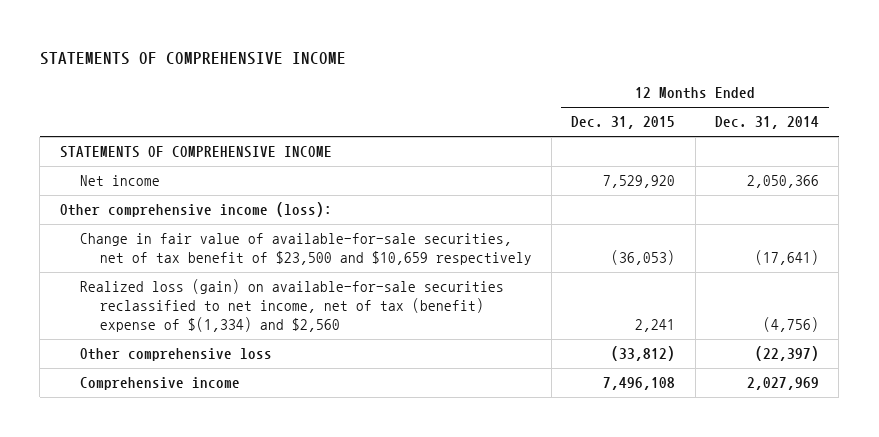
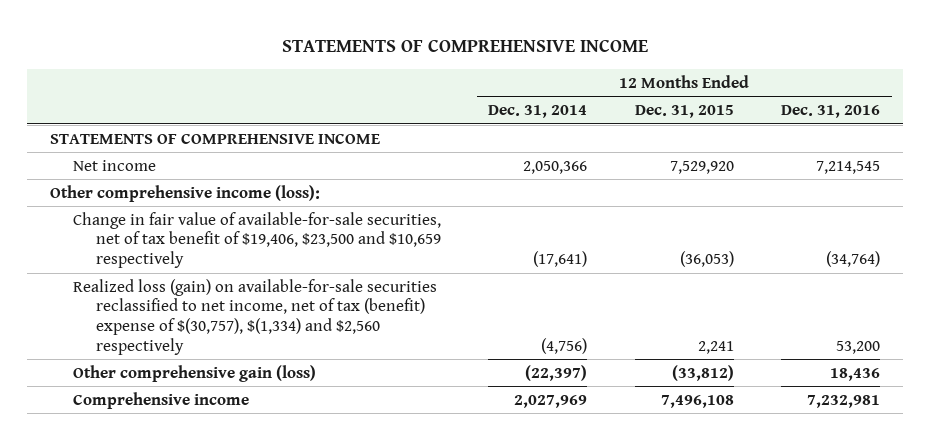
none -> [780,105,880,119] Dec. 31, 2016
[79,233,532,266] Change in fair value of available-for-sale securities, net of tax benefit of $23,500 and $10,659 respectively -> [73,211,442,269] Change in fair value of available-for-sale securities, net of tax benefit of $19,406, $23,500 and $10,659 respectively
[79,279,504,333] Realized loss (gain) on available-for-sale securities reclassified to net income, net of tax (benefit) expense of $(1,334) and $2,560 -> [73,278,438,355] Realized loss (gain) on available-for-sale securities reclassified to net income, net of tax (benefit) expense of $(30,757), $(1,334) and $2,560 respectively
[79,348,272,362] Other comprehensive loss -> [73,364,317,382] Other comprehensive gain (loss)

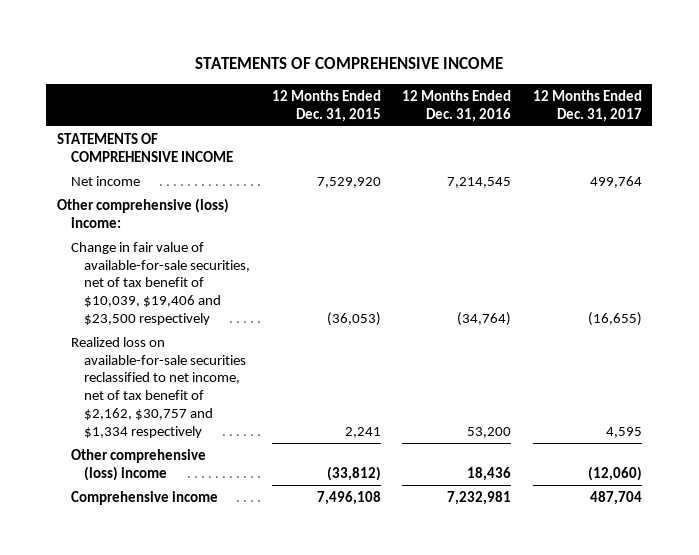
[488,105,588,119] Dec. 31, 2014 -> none
none -> [532,89,642,122] 12 Months Ended Dec. 31, 2017
[50,184,321,202] Other comprehensive income (loss): -> [57,197,230,228] Other comprehensive (loss) income:
[73,211,442,269] Change in fair value of available-for-sale securities, net of tax benefit of $19,406, $23,500 and $10,659 respectively -> [70,241,251,326] Change in fair value of available-for-sale securities, net of tax benefit of $10,039, $19,406 and $23,500 respectively
[73,278,438,355] Realized loss (gain) on available-for-sale securities reclassified to net income, net of tax (benefit) expense of $(30,757), $(1,334) and $2,560 respectively -> [70,336,247,439] Realized loss on available-for-sale securities reclassified to net income, net of tax benefit of $2,162, $30,757 and $1,334 respectively
[73,364,317,382] Other comprehensive gain (loss) -> [70,448,206,481] Other comprehensive (loss) income

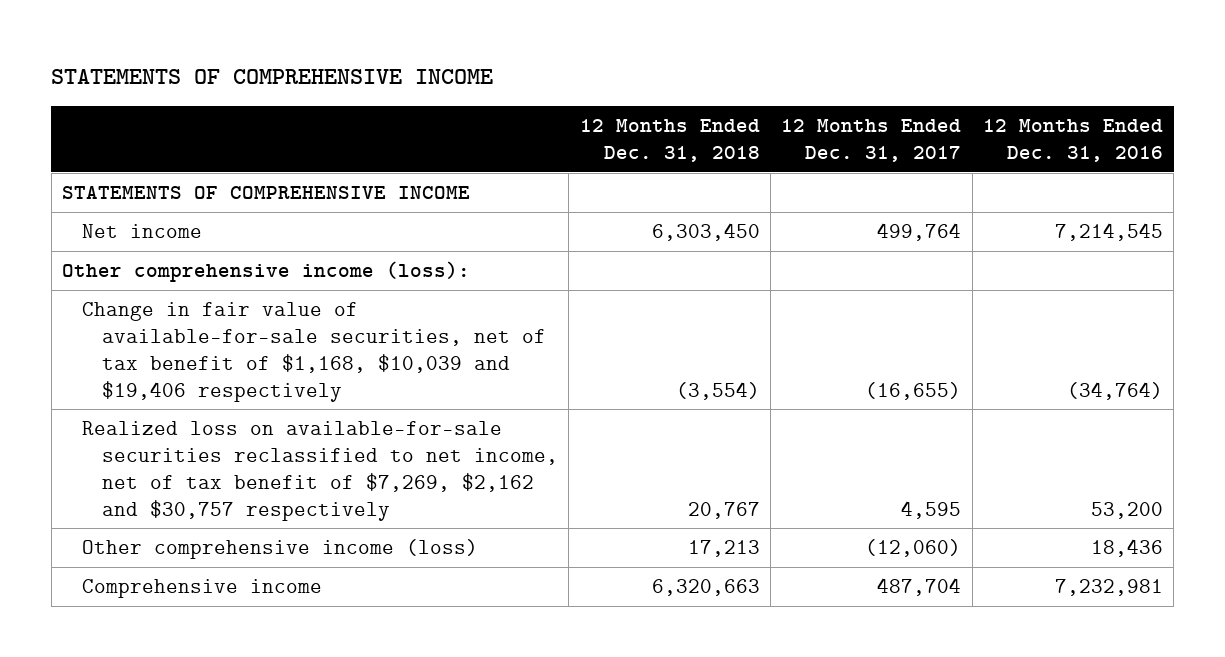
[271,89,381,122] 12 Months Ended Dec. 31, 2015 -> none
none -> [579,118,760,162] 12 Months Ended Dec. 31, 2018
[57,197,230,228] Other comprehensive (loss) income: -> [61,260,470,282] Other comprehensive income (loss):
[70,241,251,326] Change in fair value of available-for-sale securities, net of tax benefit of $10,039, $19,406 and $23,500 respectively -> [81,301,546,402] Change in fair value of available-for-sale securities, net of tax benefit of $1,168, $10,039 and $19,406 respectively
[70,336,247,439] Realized loss on available-for-sale securities reclassified to net income, net of tax benefit of $2,162, $30,757 and $1,334 respectively -> [81,420,558,521] Realized loss on available-for-sale securities reclassified to net income, net of tax benefit of $7,269, $2,162 and $30,757 respectively
[70,448,206,481] Other comprehensive (loss) income -> [81,538,478,559] Other comprehensive income (loss)

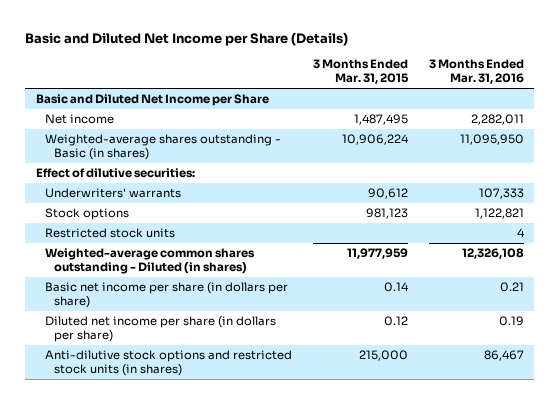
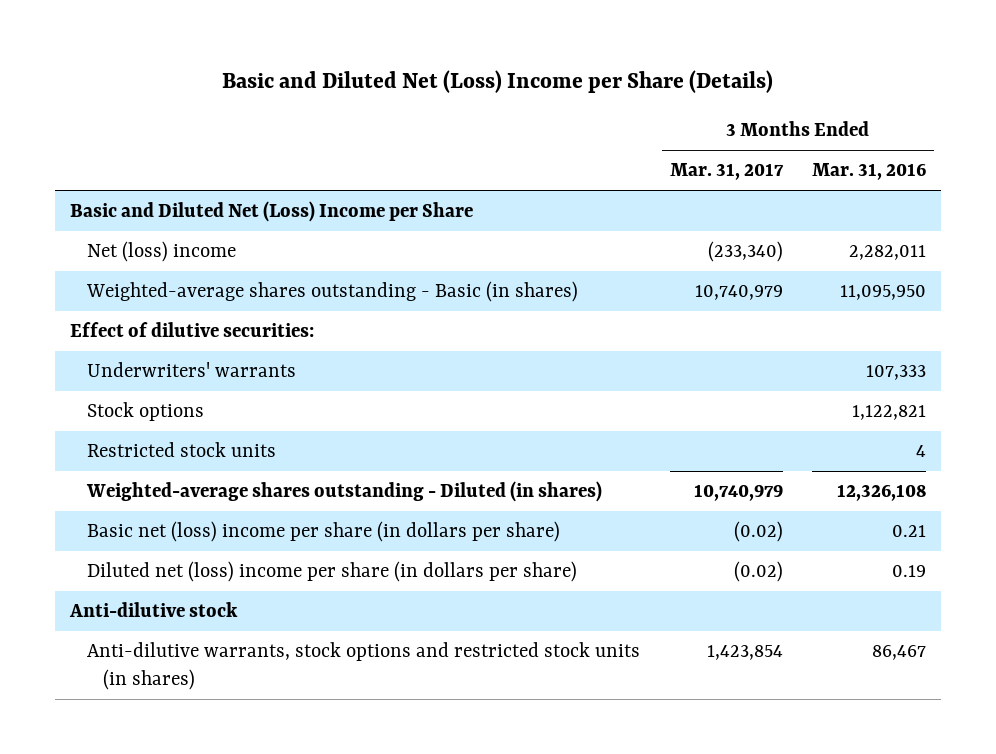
[25,31,349,46] Basic and Diluted Net Income per Share (Details) -> [222,70,774,94] Basic and Diluted Net (Loss) Income per Share (Details)
[312,59,409,85] 3 Months Ended Mar. 31, 2015 -> none
none -> [669,163,784,181] Mar. 31, 2017
[35,94,269,107] Basic and Diluted Net Income per Share -> [69,201,473,223] Basic and Diluted Net (Loss) Income per Share
[44,114,114,125] Net income -> [86,241,236,263] Net (loss) income
[44,248,255,275] Weighted-average common shares outstanding - Diluted (in shares) -> [85,481,602,503] Weighted-average shares outstanding - Diluted (in shares)
[44,282,288,309] Basic net income per share (in dollars per share) -> [86,521,560,543] Basic net (loss) income per share (in dollars per share)
[44,316,276,343] Diluted net income per share (in dollars per share) -> [86,561,577,583] Diluted net (loss) income per share (in dollars per share)
none -> [68,602,238,618] Anti-dilutive stock
[44,350,292,377] Anti-dilutive stock options and restricted stock units (in shares) -> [86,642,640,691] Anti-dilutive warrants, stock options and restricted stock units (in shares)

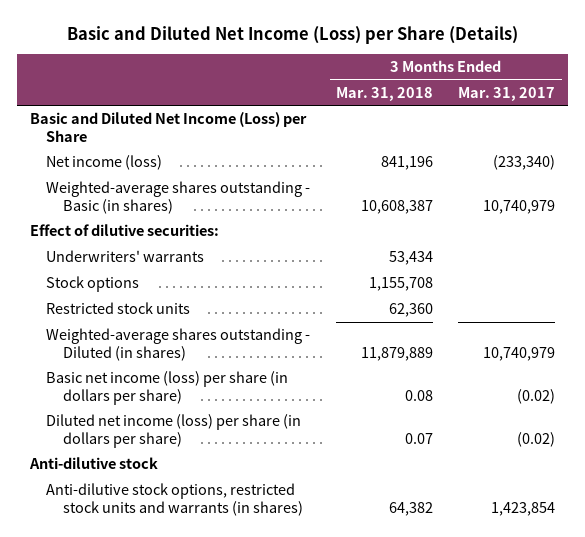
[222,70,774,94] Basic and Diluted Net (Loss) Income per Share (Details) -> [66,25,518,44] Basic and Diluted Net Income (Loss) per Share (Details)
[812,163,927,181] Mar. 31, 2016 -> none
none -> [335,86,433,101] Mar. 31, 2018
[69,201,473,223] Basic and Diluted Net (Loss) Income per Share -> [30,112,308,142] Basic and Diluted Net Income (Loss) per Share
[86,241,236,263] Net (loss) income -> [46,155,163,171] Net income (loss)
[86,521,560,543] Basic net (loss) income per share (in dollars per share) -> [46,371,289,405] Basic net income (loss) per share (in dollars per share)
[86,561,577,583] Diluted net (loss) income per share (in dollars per share) -> [46,414,302,448] Diluted net income (loss) per share (in dollars per share)
[86,642,640,691] Anti-dilutive warrants, stock options and restricted stock units (in shares) -> [46,483,303,516] Anti-dilutive stock options, restricted stock units and warrants (in shares)

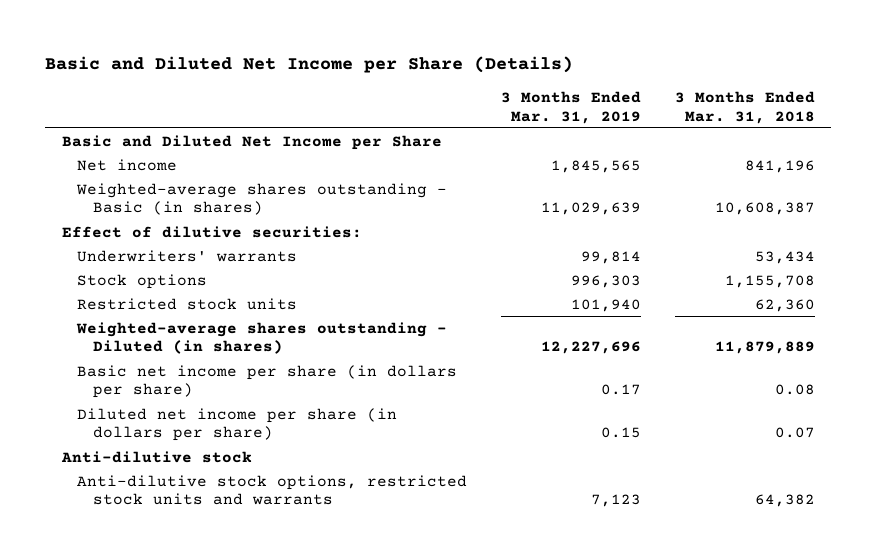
[66,25,518,44] Basic and Diluted Net Income (Loss) per Share (Details) -> [44,56,573,74] Basic and Diluted Net Income per Share (Details)
[458,86,556,101] Mar. 31, 2017 -> none
none -> [500,90,641,124] 3 Months Ended Mar. 31, 2019
[30,112,308,142] Basic and Diluted Net Income (Loss) per Share -> [61,134,442,150] Basic and Diluted Net Income per Share
[46,155,163,171] Net income (loss) -> [77,158,178,171] Net income
[46,371,289,405] Basic net income (loss) per share (in dollars per share) -> [77,364,458,399] Basic net income per share (in dollars per share)
[46,414,302,448] Diluted net income (loss) per share (in dollars per share) -> [77,407,398,442] Diluted net income per share (in dollars per share)
[46,483,303,516] Anti-dilutive stock options, restricted stock units and warrants (in shares) -> [77,474,468,506] Anti-dilutive stock options, restricted stock units and warrants

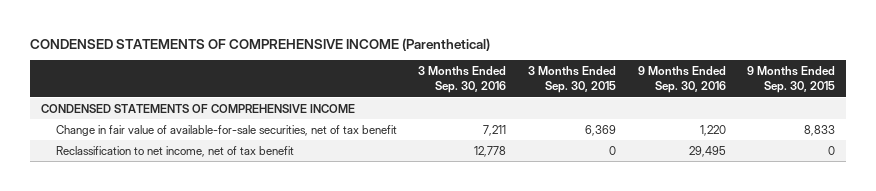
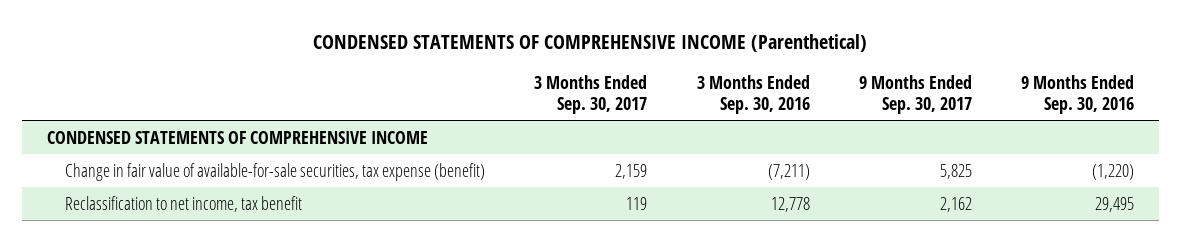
[528,66,617,94] 3 Months Ended Sep. 30, 2015 -> none
[747,66,836,94] 9 Months Ended Sep. 30, 2015 -> none
none -> [534,74,648,114] 3 Months Ended Sep. 30, 2017
none -> [859,74,973,114] 9 Months Ended Sep. 30, 2017
[55,124,397,136] Change in fair value of available-for-sale securities, net of tax benefit -> [65,162,486,181] Change in fair value of available-for-sale securities, tax expense (benefit)
[483,124,507,136] 7,211 -> [767,163,810,180] (7,211)
[699,124,726,136] 1,220 -> [1092,163,1135,180] (1,220)
[55,145,294,157] Reclassification to net income, net of tax benefit -> [65,195,303,212] Reclassification to net income, tax benefit

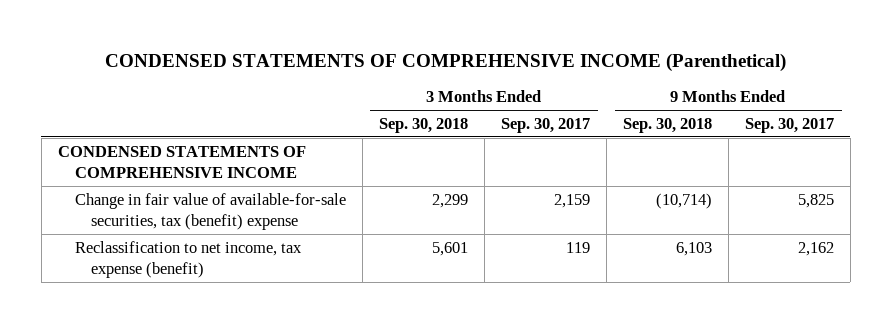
[696,74,810,114] 3 Months Ended Sep. 30, 2016 -> none
[1021,74,1135,114] 9 Months Ended Sep. 30, 2016 -> none
none -> [378,117,468,133] Sep. 30, 2018
none -> [622,117,712,133] Sep. 30, 2018
[65,162,486,181] Change in fair value of available-for-sale securities, tax expense (benefit) -> [74,192,346,230] Change in fair value of available-for-sale securities, tax (benefit) expense
[65,195,303,212] Reclassification to net income, tax benefit -> [74,240,302,278] Reclassification to net income, tax expense (benefit)

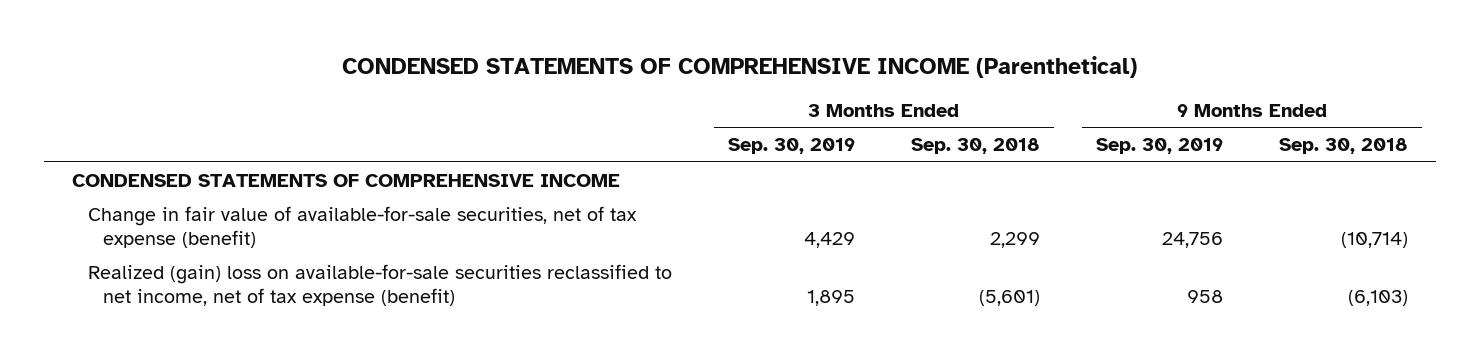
[500,117,590,133] Sep. 30, 2017 -> none
[744,117,834,133] Sep. 30, 2017 -> none
none -> [727,138,855,155] Sep. 30, 2019
none -> [1095,138,1223,155] Sep. 30, 2019
[74,192,346,230] Change in fair value of available-for-sale securities, tax (benefit) expense -> [87,205,637,248] Change in fair value of available-for-sale securities, net of tax expense (benefit)
[74,240,302,278] Reclassification to net income, tax expense (benefit) -> [87,263,672,306] Realized (gain) loss on available-for-sale securities reclassified to net income, net of tax expense (benefit)
[431,241,468,256] 5,601 -> [978,289,1040,306] (5,601)
[675,241,712,256] 6,103 -> [1347,289,1408,306] (6,103)

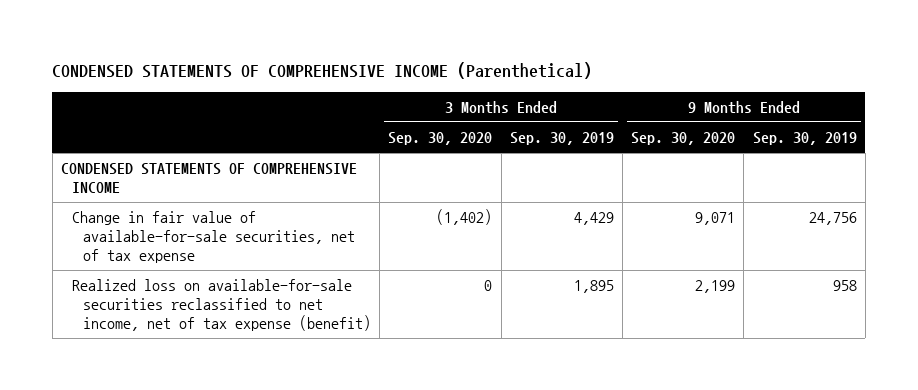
[910,138,1040,155] Sep. 30, 2018 -> none
[1278,138,1408,155] Sep. 30, 2018 -> none
none -> [388,132,493,146] Sep. 30, 2020
none -> [631,132,736,146] Sep. 30, 2020
[87,205,637,248] Change in fair value of available-for-sale securities, net of tax expense (benefit) -> [72,211,355,264] Change in fair value of available-for-sale securities, net of tax expense
[87,263,672,306] Realized (gain) loss on available-for-sale securities reclassified to net income, net of tax expense (benefit) -> [72,279,371,332] Realized loss on available-for-sale securities reclassified to net income, net of tax expense (benefit)

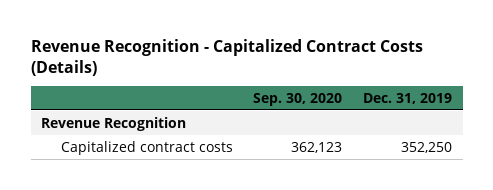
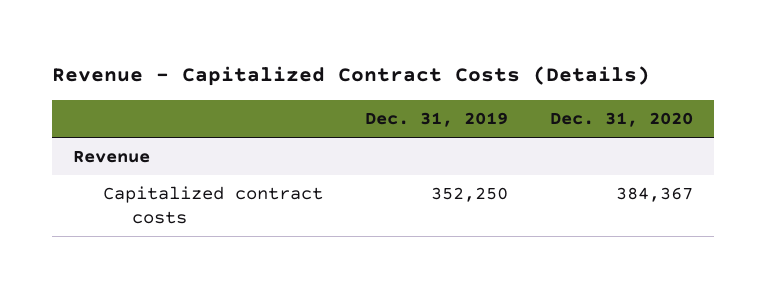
[30,38,423,76] Revenue Recognition - Capitalized Contract Costs (Details) -> [52,66,651,87] Revenue - Capitalized Contract Costs (Details)
[253,92,343,106] Sep. 30, 2020 -> none
none -> [550,112,694,128] Dec. 31, 2020
[41,116,187,131] Revenue Recognition -> [73,150,151,163] Revenue

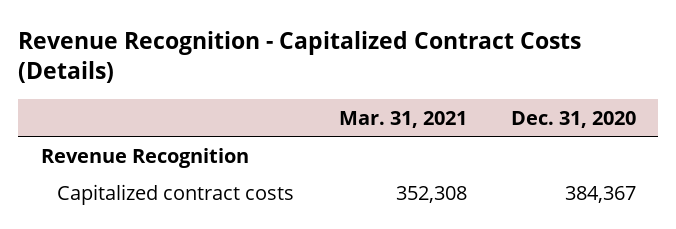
[52,66,651,87] Revenue - Capitalized Contract Costs (Details) -> [18,30,582,84] Revenue Recognition - Capitalized Contract Costs (Details)
[365,112,509,128] Dec. 31, 2019 -> none
none -> [338,110,467,128] Mar. 31, 2021
[73,150,151,163] Revenue -> [40,147,249,168] Revenue Recognition

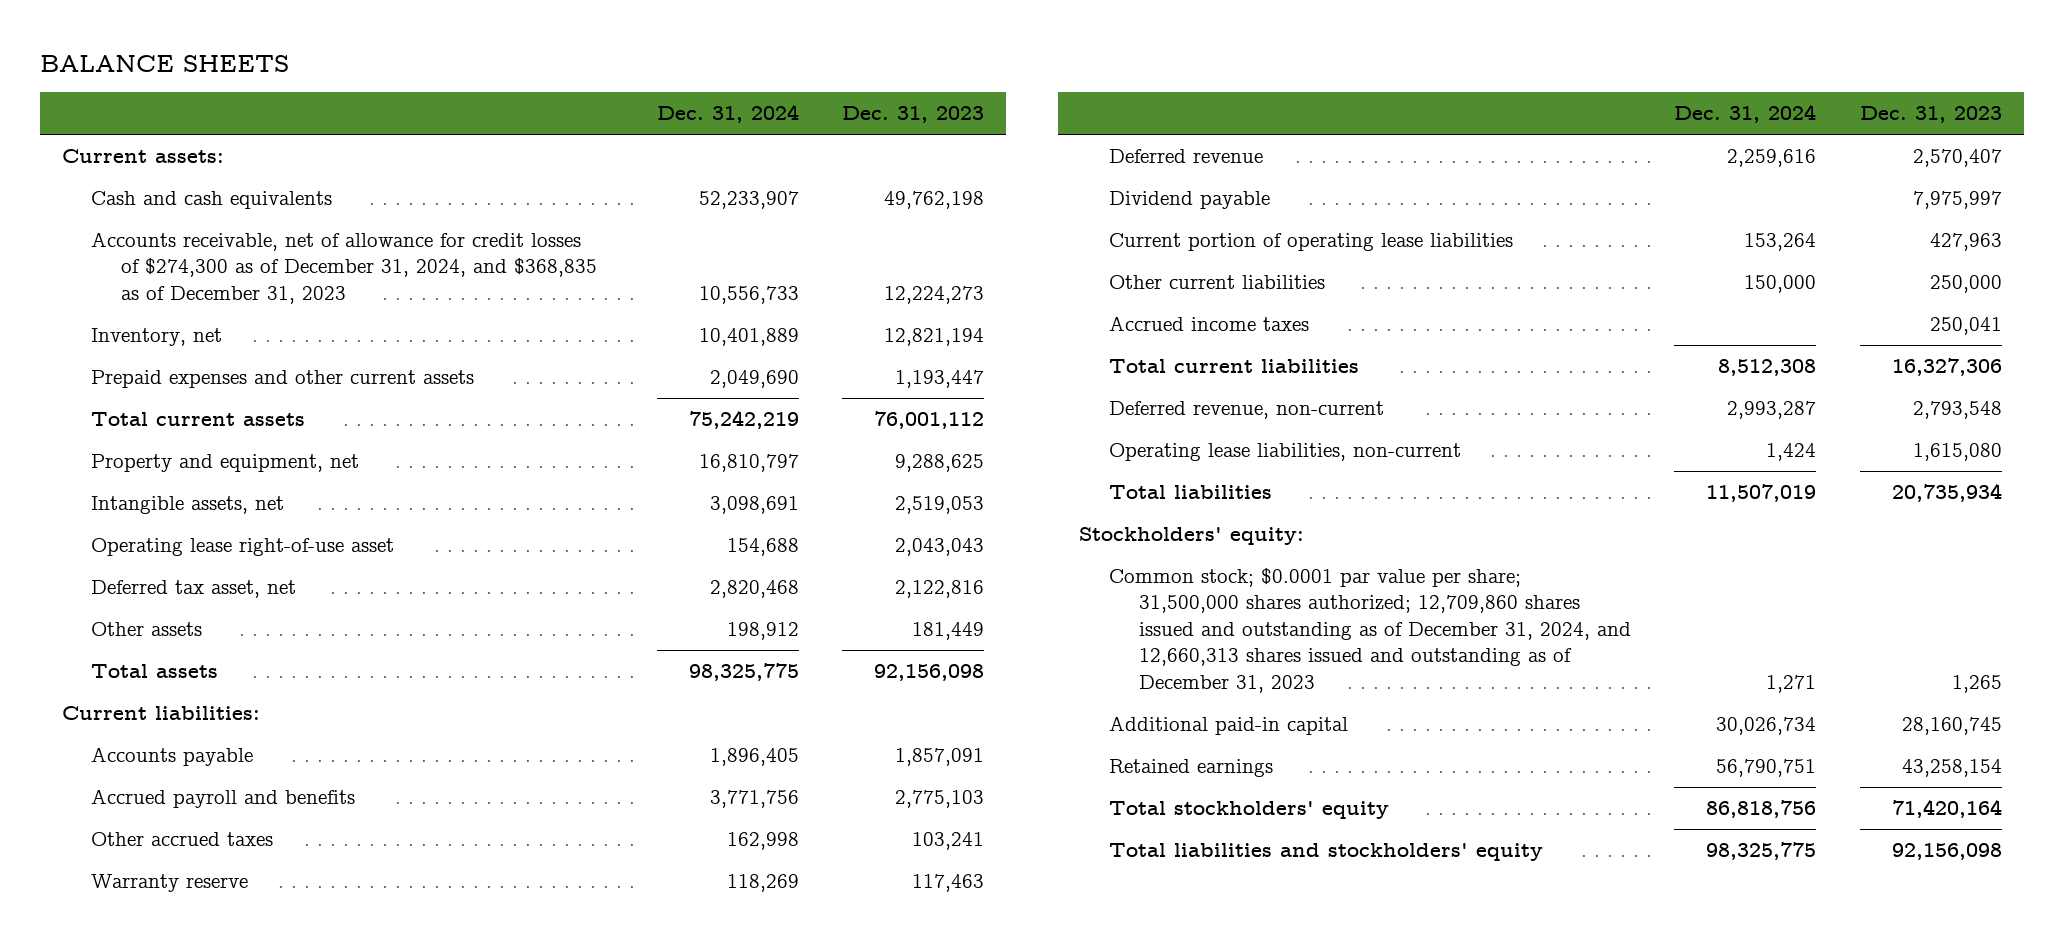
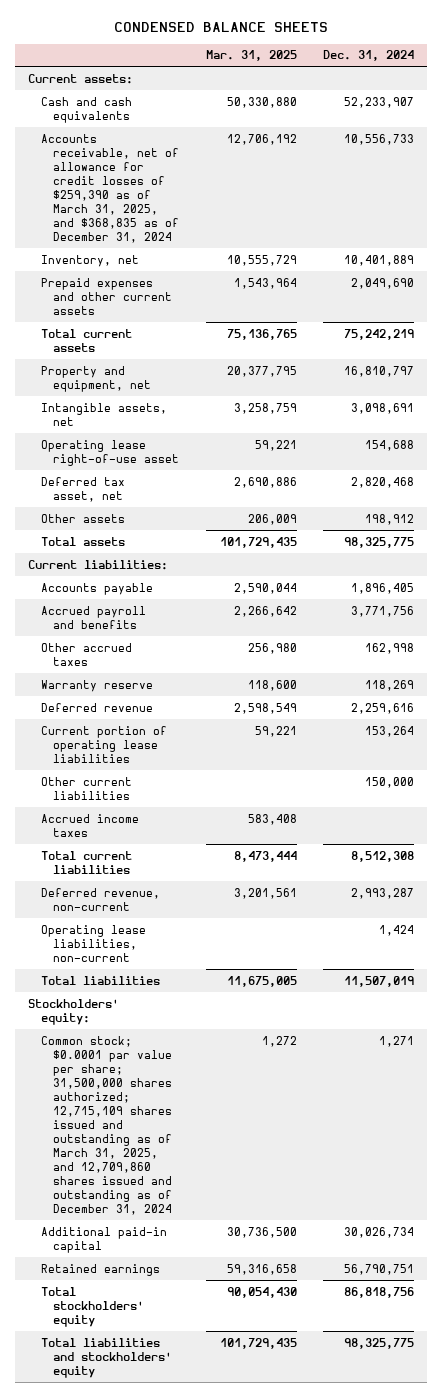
[39,54,289,72] BALANCE SHEETS -> [114,22,329,33] CONDENSED BALANCE SHEETS
[842,106,985,124] Dec. 31, 2023 -> none
none -> [205,50,297,62] Mar. 31, 2025
[91,231,598,304] Accounts receivable, net of allowance for credit losses of $274,300 as of December 31, 2024, and $368,835 as of December 31, 2023 -> [40,133,179,243] Accounts receivable, net of allowance for credit losses of $259,390 as of March 31, 2025, and $368,835 as of December 31, 2024
[1108,190,1270,209] Dividend payable -> none
[1108,567,1631,693] Common stock; $0.0001 par value per share; 31,500,000 shares authorized; 12,709,860 shares issued and outstanding as of December 31, 2024, and 12,660,313 shares issued and outstanding as of December 31, 2023 -> [40,1035,172,1216] Common stock; $0.0001 par value per share; 31,500,000 shares authorized; 12,715,109 shares issued and outstanding as of March 31, 2025, and 12,709,860 shares issued and outstanding as of December 31, 2024

